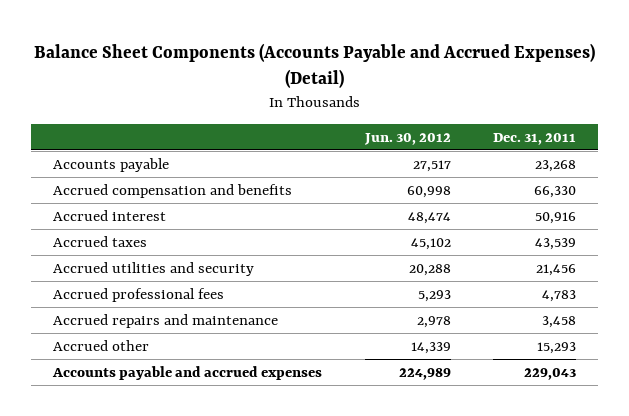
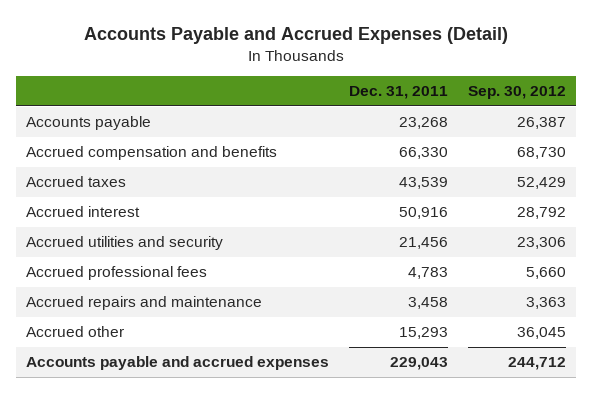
[33,42,595,88] Balance Sheet Components (Accounts Payable and Accrued Expenses) (Detail) -> [83,26,508,44] Accounts Payable and Accrued Expenses (Detail)
[363,132,451,145] Jun. 30, 2012 -> none
none -> [468,86,567,100] Sep. 30, 2012
[52,209,166,221] Accrued interest -> [25,206,140,218] Accrued interest

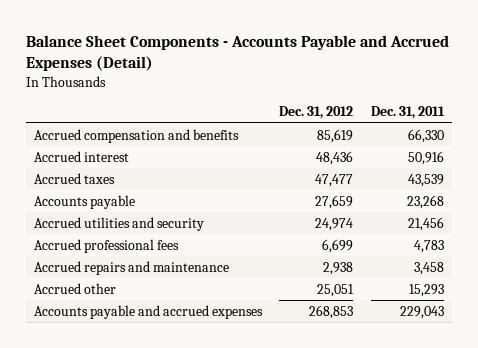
[83,26,508,44] Accounts Payable and Accrued Expenses (Detail) -> [25,34,449,72] Balance Sheet Components - Accounts Payable and Accrued Expenses (Detail)
[468,86,567,100] Sep. 30, 2012 -> none
none -> [279,106,354,120] Dec. 31, 2012
[25,176,126,188] Accrued taxes -> [34,172,116,184] Accrued taxes
[25,116,151,131] Accounts payable -> [34,194,136,209] Accounts payable

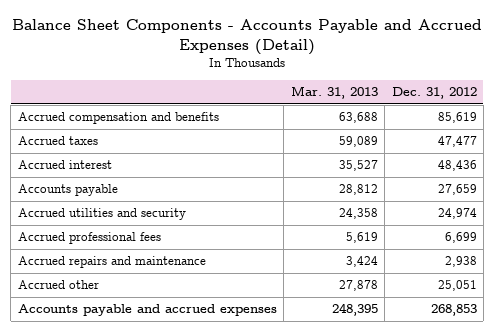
[370,106,445,120] Dec. 31, 2011 -> none
none -> [290,86,378,100] Mar. 31, 2013
[34,150,130,162] Accrued interest -> [17,160,112,170] Accrued interest

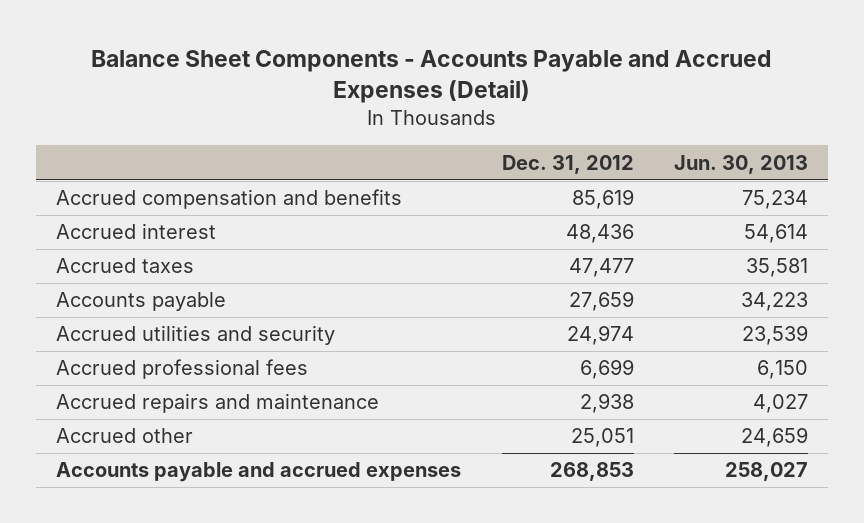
[290,86,378,100] Mar. 31, 2013 -> none
none -> [673,154,808,174] Jun. 30, 2013
[17,136,98,146] Accrued taxes -> [56,258,195,274] Accrued taxes

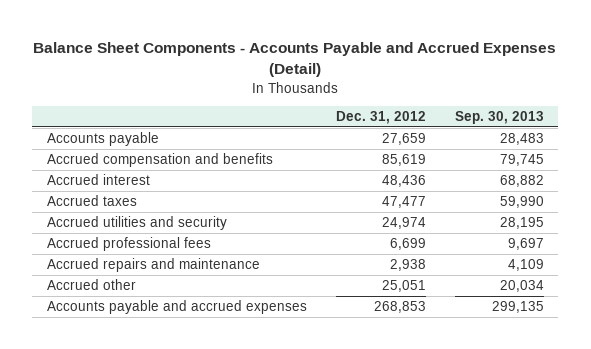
[673,154,808,174] Jun. 30, 2013 -> none
none -> [454,111,544,125] Sep. 30, 2013
[56,292,227,312] Accounts payable -> [46,132,159,147] Accounts payable

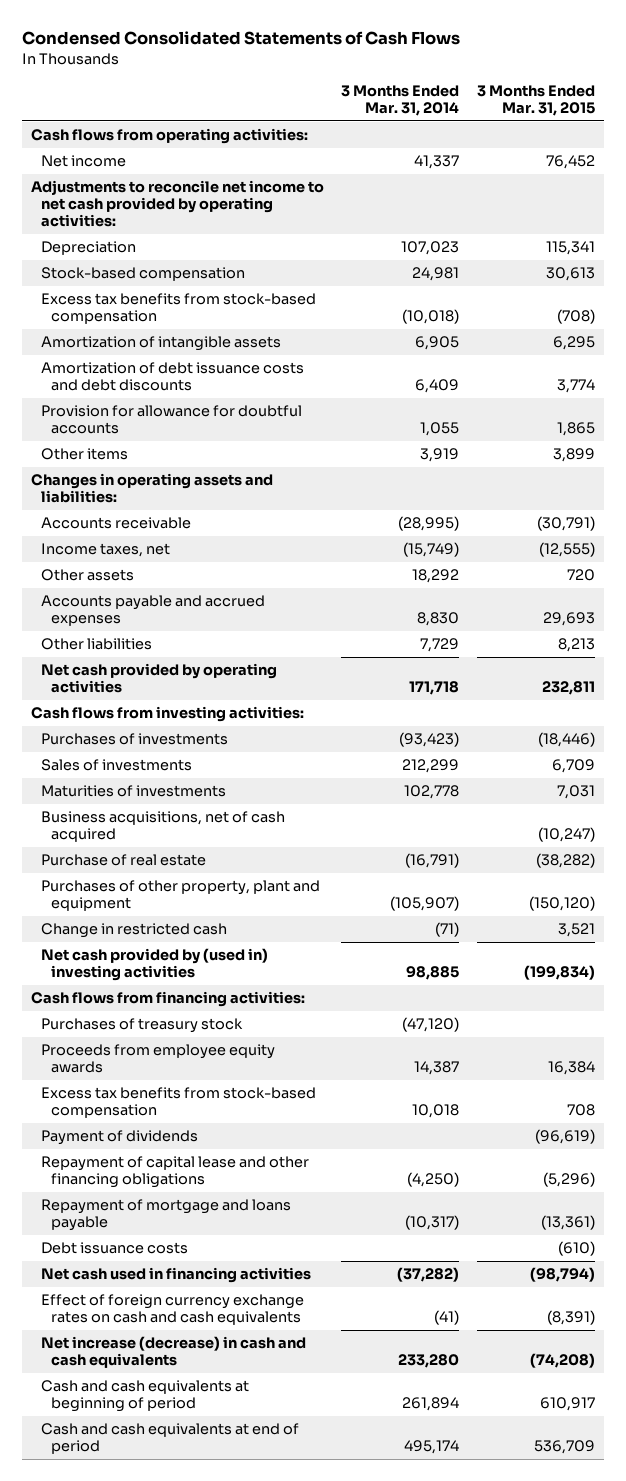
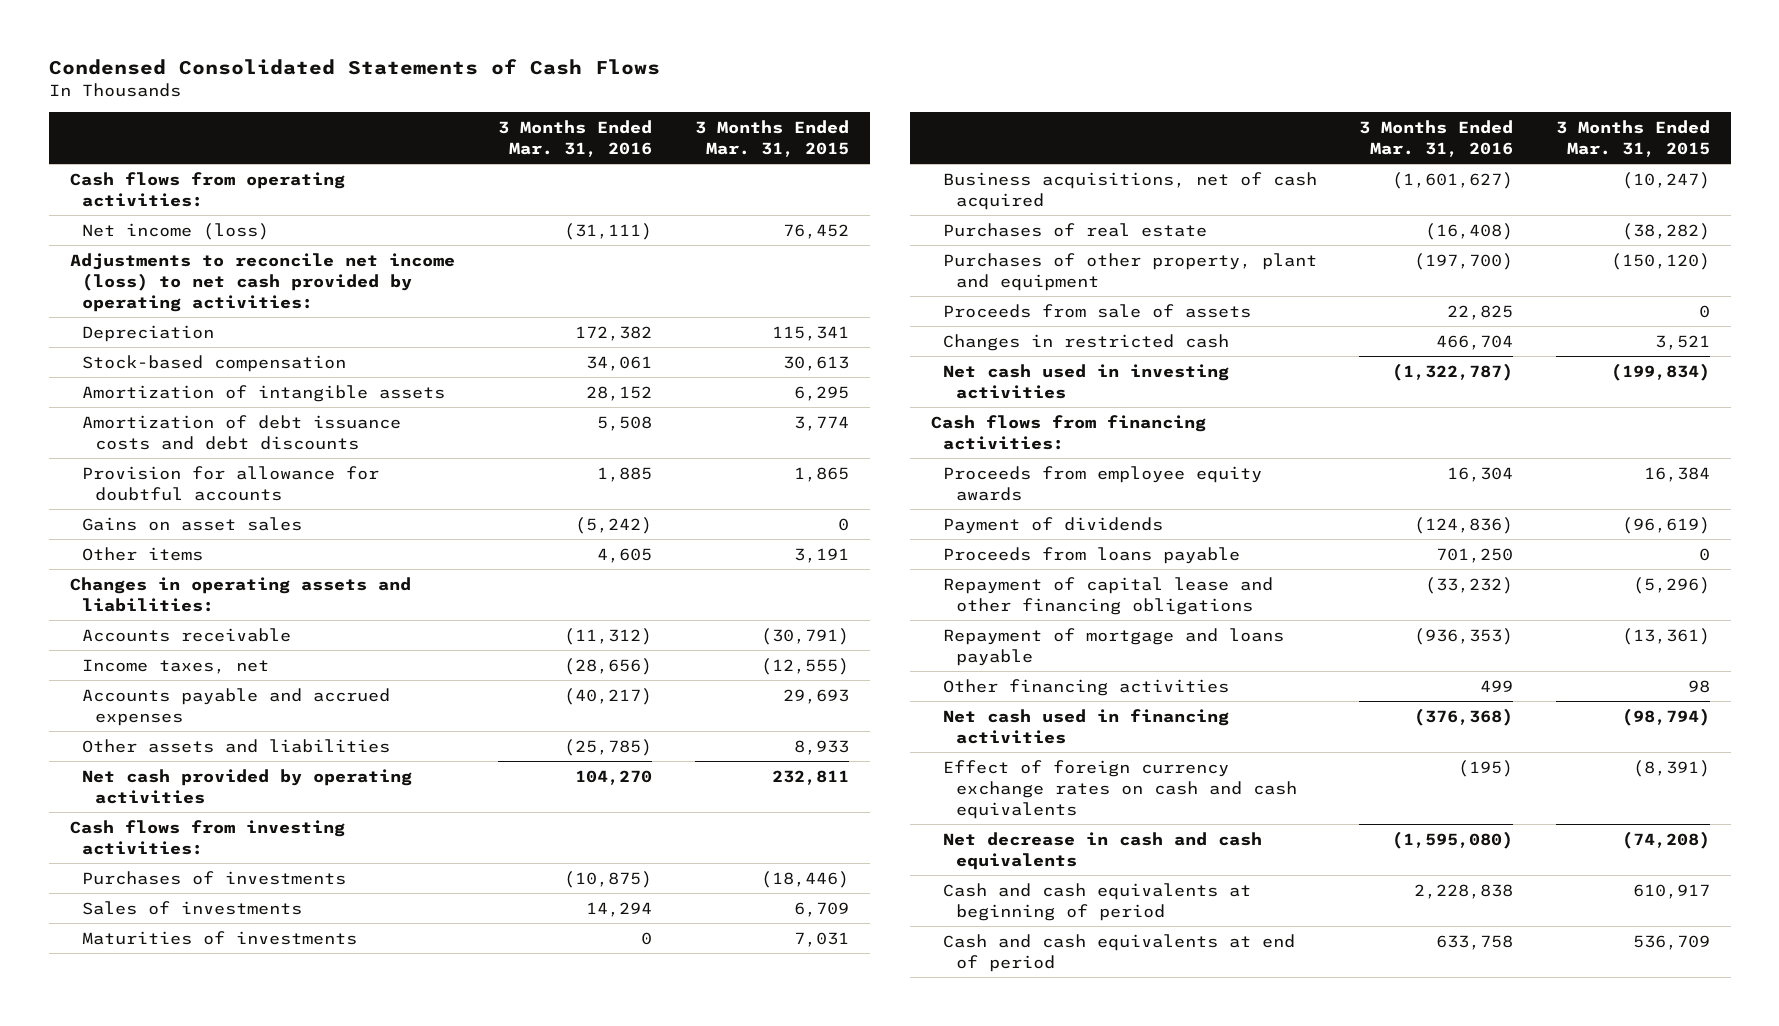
[341,85,460,117] 3 Months Ended Mar. 31, 2014 -> none
none -> [498,119,653,157] 3 Months Ended Mar. 31, 2016
[41,155,127,168] Net income -> [82,222,270,240] Net income (loss)
[30,180,324,228] Adjustments to reconcile net income to net cash provided by operating activities: -> [69,252,455,312] Adjustments to reconcile net income (loss) to net cash provided by operating activities:
[41,293,317,325] Excess tax benefits from stock-based compensation -> none
none -> [82,516,303,531] Gains on asset sales
[552,448,595,463] 3,899 -> [793,547,849,563] 3,191
[41,569,135,582] Other assets -> none
[41,638,153,651] Other liabilities -> [82,738,391,753] Other assets and liabilities
[557,638,595,653] 8,213 -> [793,739,849,755] 8,933
[41,854,207,867] Purchase of real estate -> [943,222,1208,237] Purchases of real estate
none -> [943,303,1252,318] Proceeds from sale of assets
[41,923,228,939] Change in restricted cash -> [943,333,1230,351] Changes in restricted cash
[41,948,269,982] Net cash provided by (used in) investing activities -> [943,363,1230,399] Net cash used in investing activities
[41,1018,244,1034] Purchases of treasury stock -> none
[41,1087,317,1119] Excess tax benefits from stock-based compensation -> none
none -> [943,546,1241,564] Proceeds from loans payable
[41,1242,189,1255] Debt issuance costs -> none
none -> [943,678,1230,696] Other financing activities
[41,1336,307,1369] Net increase (decrease) in cash and cash equivalents -> [943,831,1263,870] Net decrease in cash and cash equivalents

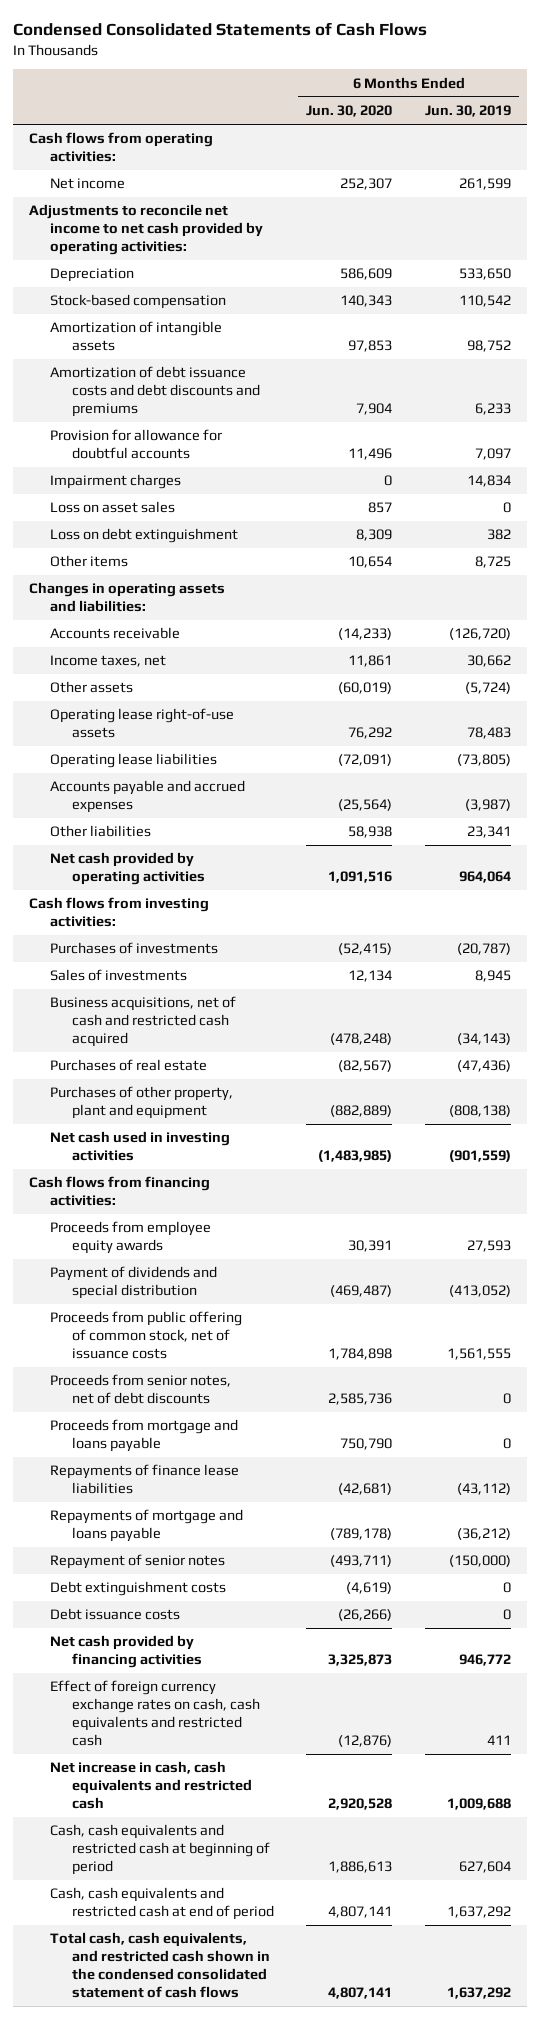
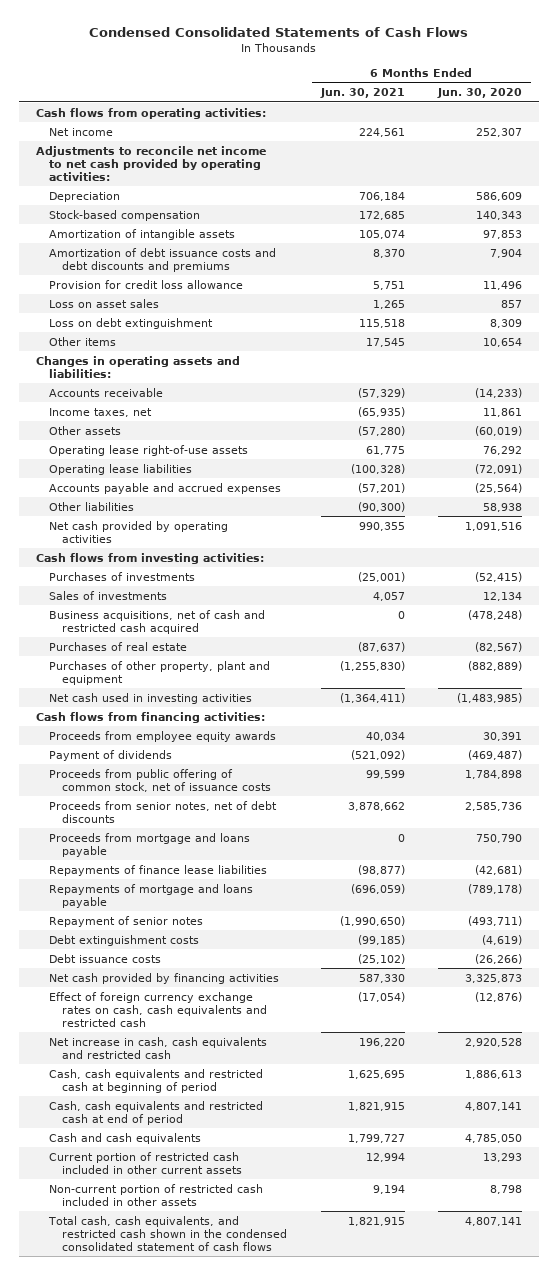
[424,105,511,118] Jun. 30, 2019 -> none
none -> [319,88,405,99] Jun. 30, 2021
[50,474,182,490] Impairment charges -> none
[50,429,223,460] Provision for allowance for doubtful accounts -> [49,279,244,289] Provision for credit loss allowance
[50,1266,218,1300] Payment of dividends and special distribution -> [49,749,173,761] Payment of dividends
none -> [49,1132,202,1144] Cash and cash equivalents
none -> [49,1151,243,1174] Current portion of restricted cash included in other current assets
none -> [49,1183,264,1206] Non-current portion of restricted cash included in other assets

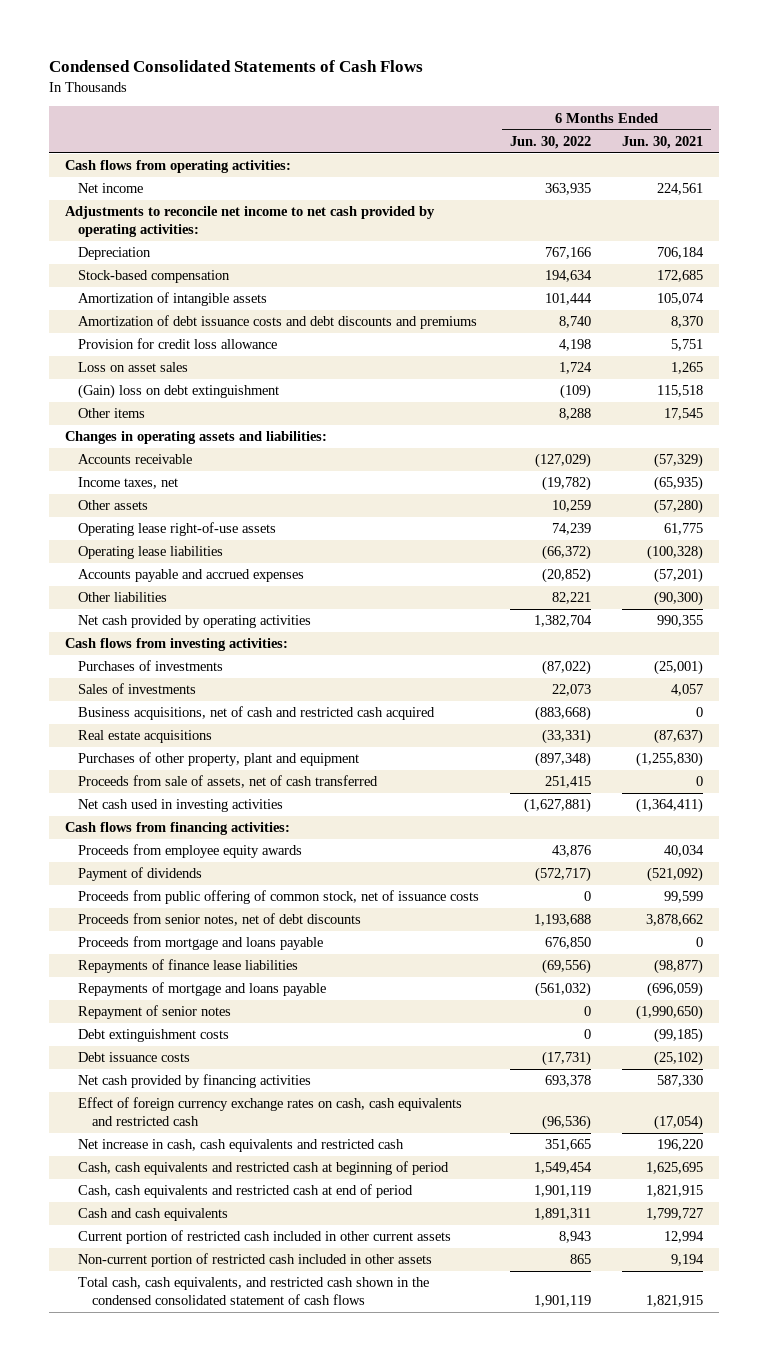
[437,88,523,99] Jun. 30, 2020 -> none
none -> [510,135,592,149] Jun. 30, 2022
[49,317,214,329] Loss on debt extinguishment -> [78,384,280,400] (Gain) loss on debt extinguishment
[49,641,188,651] Purchases of real estate -> [78,730,213,744] Real estate acquisitions
none -> [78,775,379,789] Proceeds from sale of assets, net of cash transferred

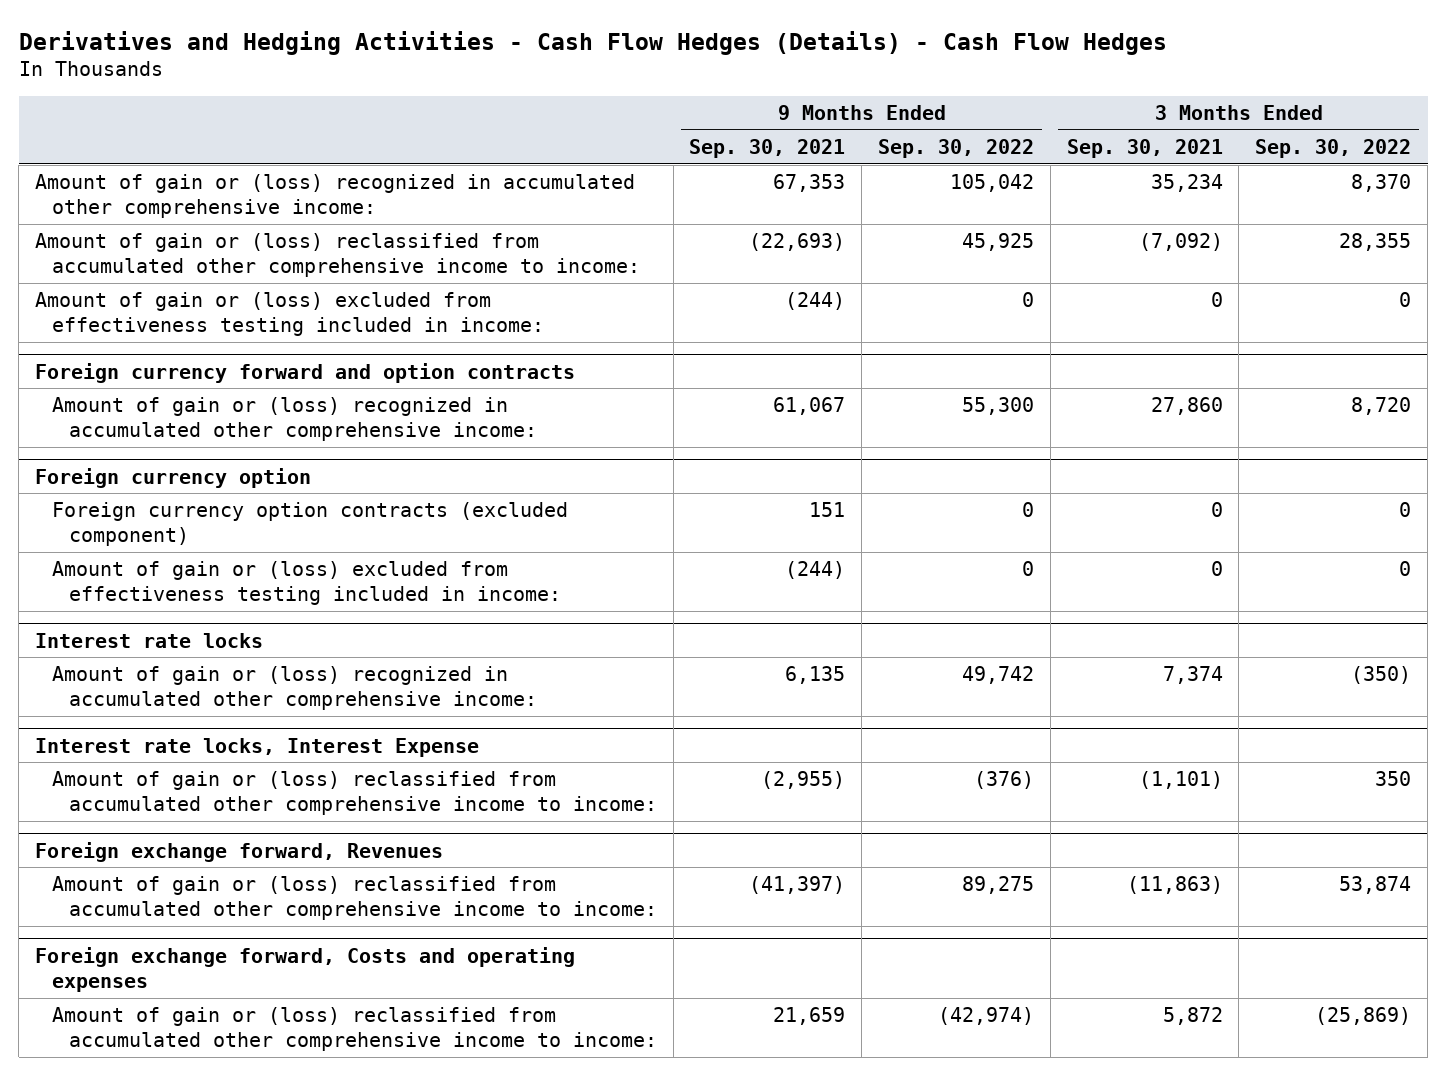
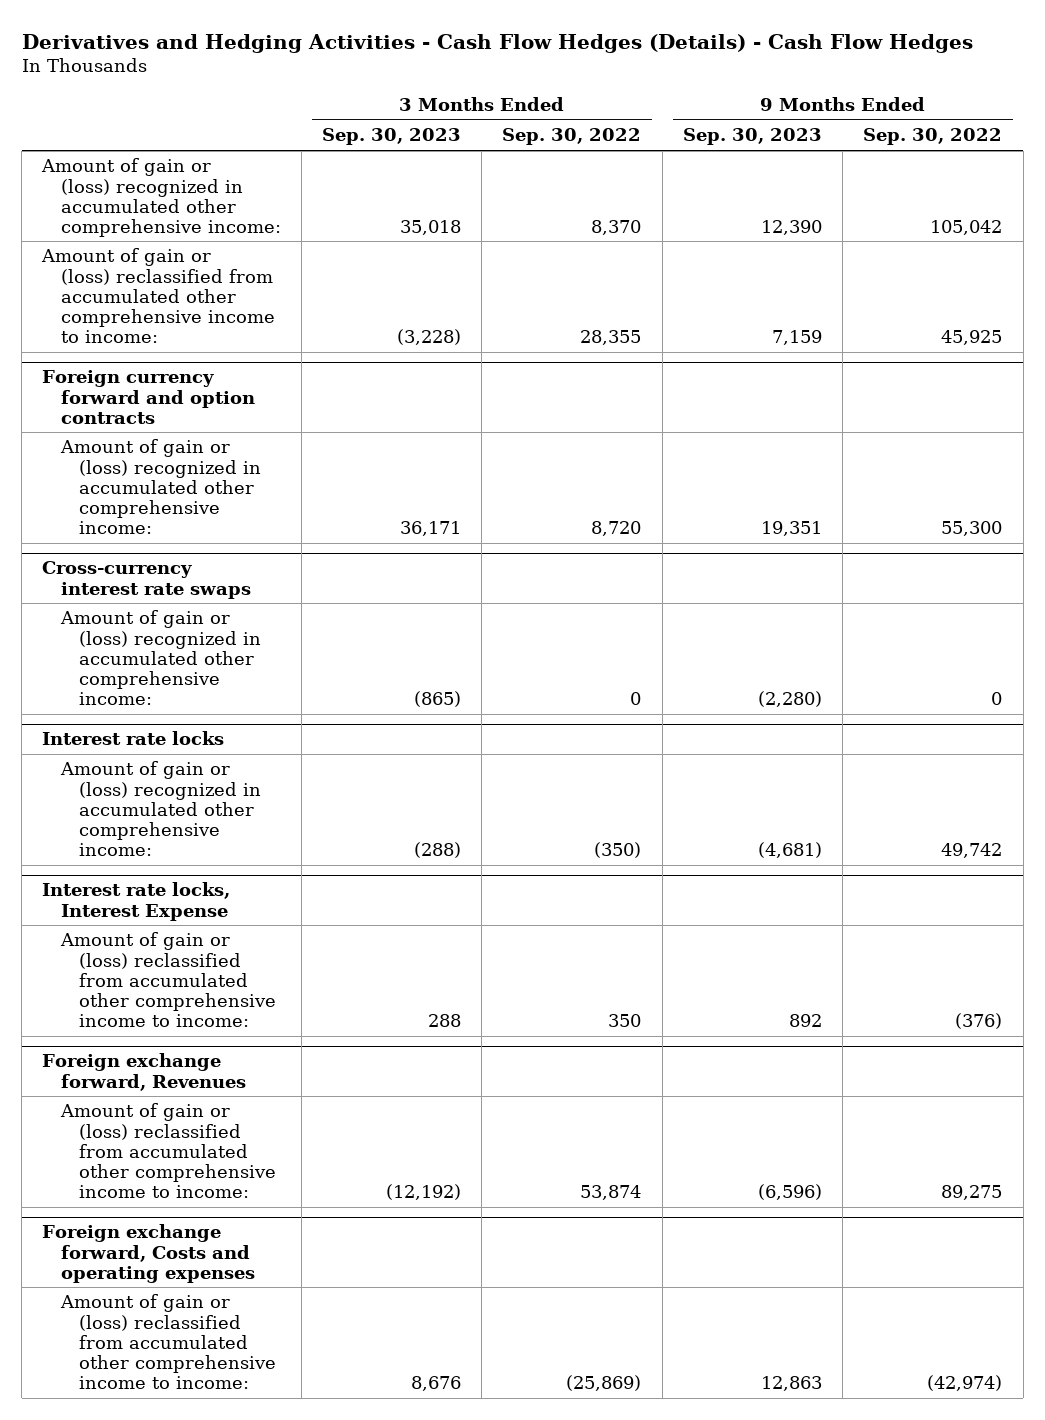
[689,139,846,159] Sep. 30, 2021 -> none
[1066,139,1223,159] Sep. 30, 2021 -> none
none -> [322,128,462,146] Sep. 30, 2023
none -> [682,128,822,146] Sep. 30, 2023
[35,292,544,337] Amount of gain or (loss) excluded from effectiveness testing included in income: -> none
[51,502,568,547] Foreign currency option contracts (excluded component) -> none
[51,561,561,606] Amount of gain or (loss) excluded from effectiveness testing included in income: -> none
[35,467,312,488] Foreign currency option -> [42,561,251,599] Cross-currency interest rate swaps
none -> [59,610,261,705] Amount of gain or (loss) recognized in accumulated other comprehensive income:

